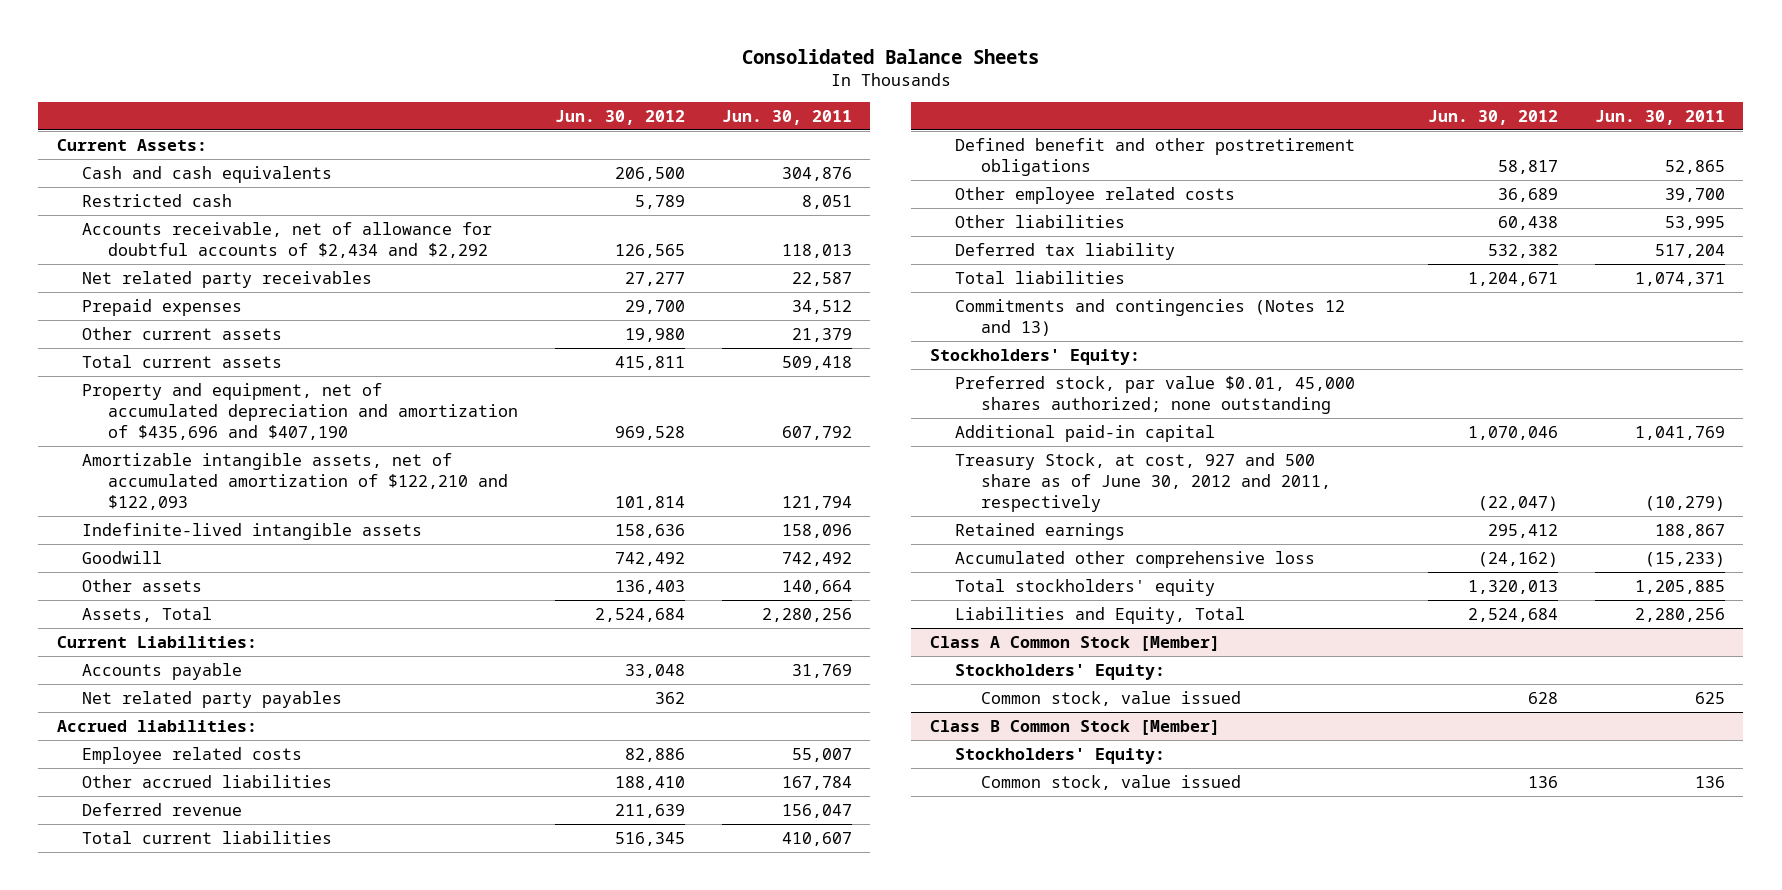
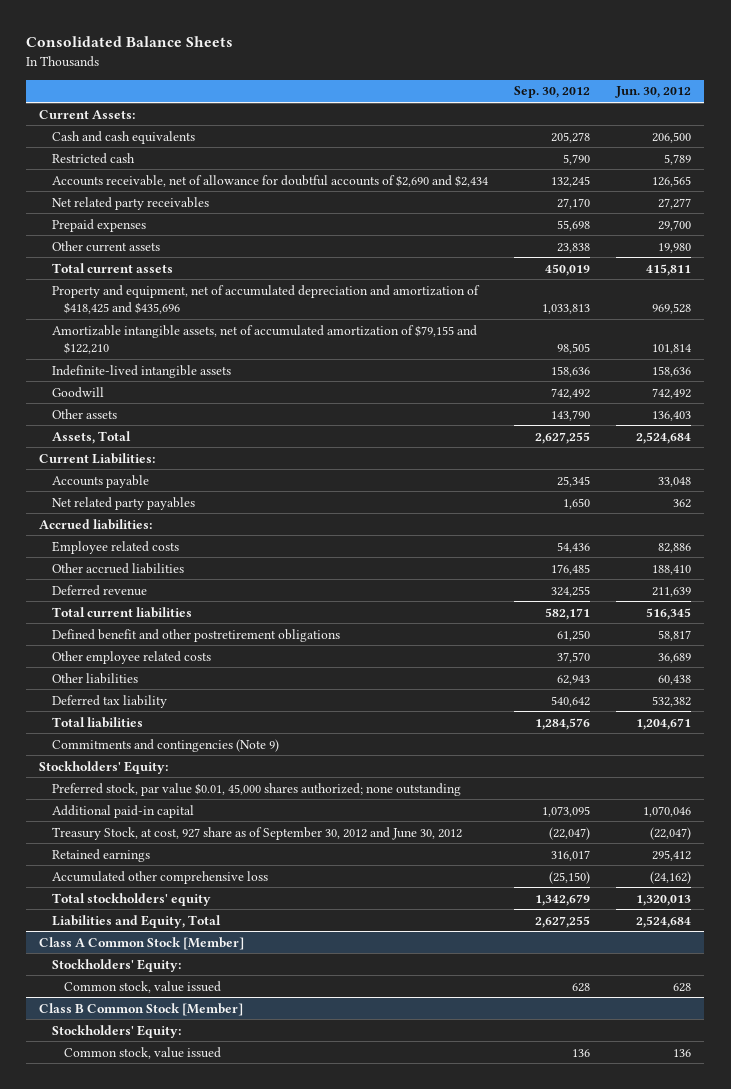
[721,109,852,125] Jun. 30, 2011 -> none
none -> [513,86,590,99] Sep. 30, 2012
[82,221,493,258] Accounts receivable, net of allowance for doubtful accounts of $2,434 and $2,292 -> [51,174,488,187] Accounts receivable, net of allowance for doubtful accounts of $2,690 and $2,434
[82,382,518,440] Property and equipment, net of accumulated depreciation and amortization of $435,696 and $407,190 -> [51,284,480,315] Property and equipment, net of accumulated depreciation and amortization of $418,425 and $435,696
[82,452,508,510] Amortizable intangible assets, net of accumulated amortization of $122,210 and $122,093 -> [51,324,477,355] Amortizable intangible assets, net of accumulated amortization of $79,155 and $122,210
[955,298,1346,336] Commitments and contingencies (Notes 12 and 13) -> [51,738,279,752] Commitments and contingencies (Note 9)
[955,452,1331,512] Treasury Stock, at cost, 927 and 500 share as of June 30, 2012 and 2011, respectively -> [51,826,462,840] Treasury Stock, at cost, 927 share as of September 30, 2012 and June 30, 2012

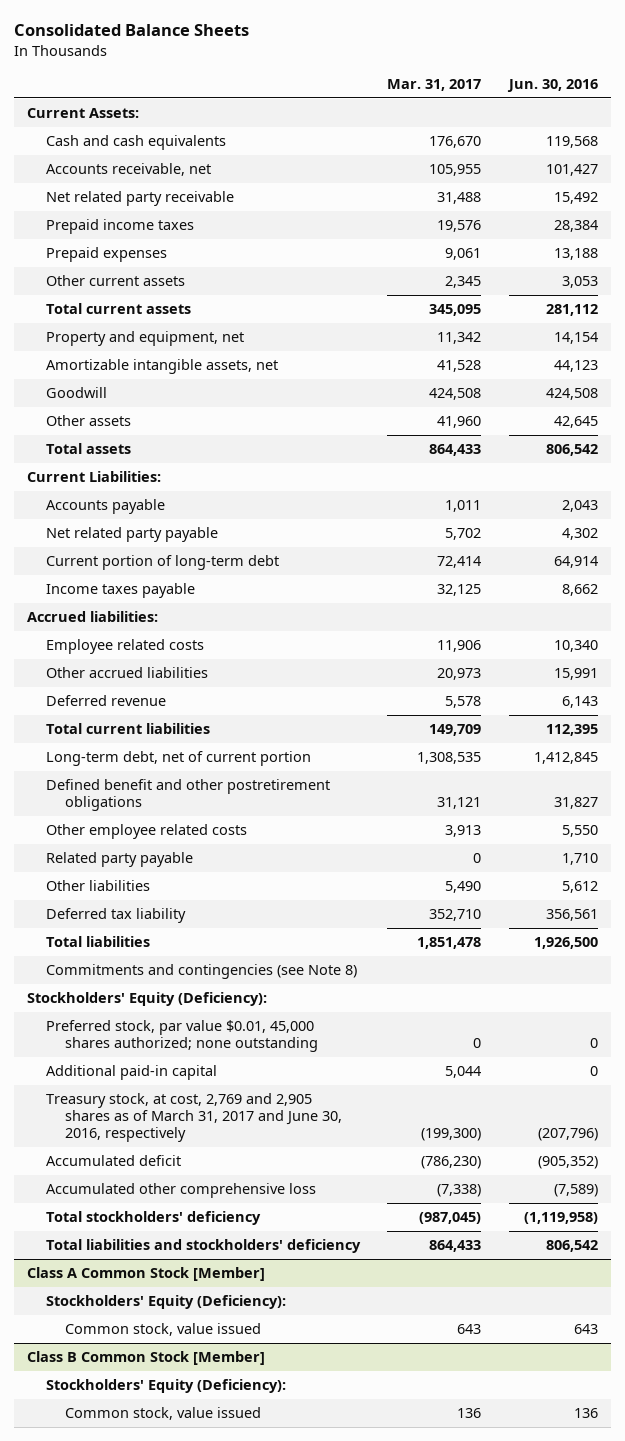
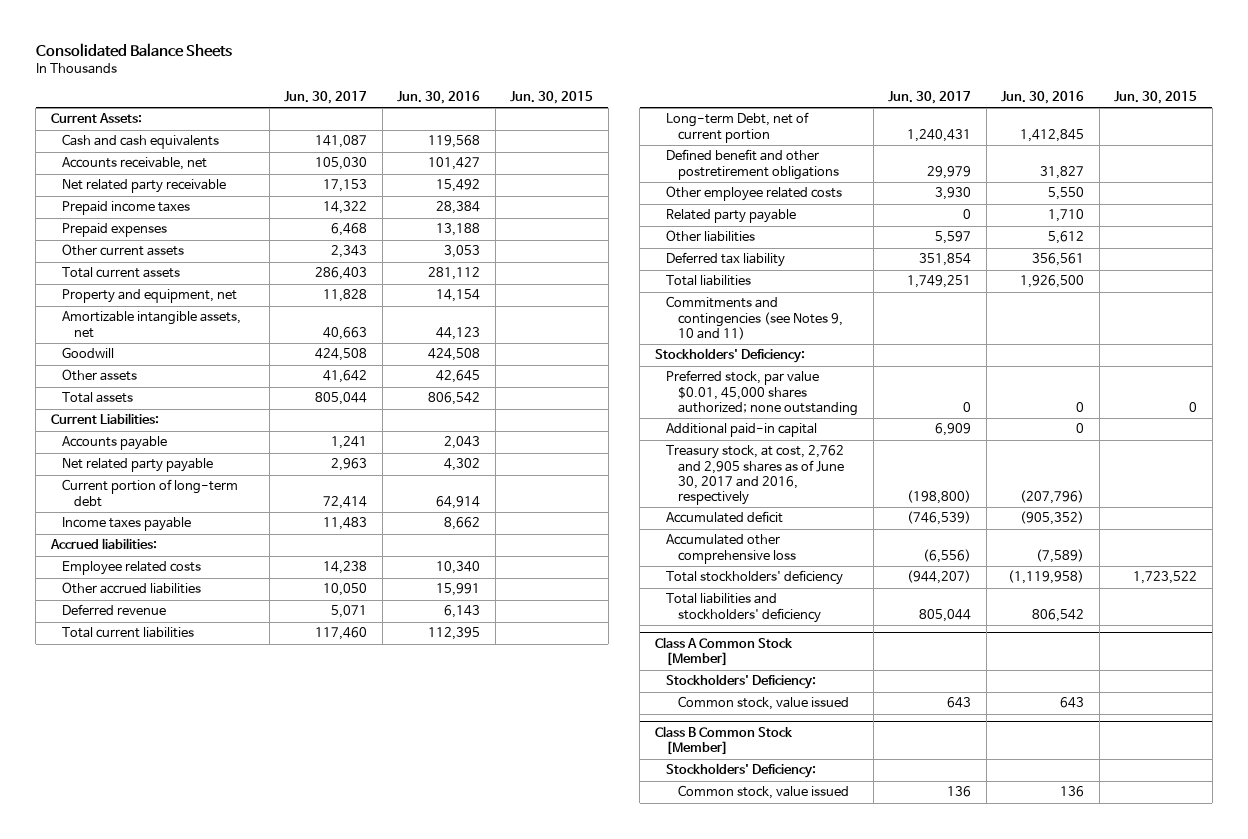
[387,79,482,92] Mar. 31, 2017 -> none
none -> [284,90,368,104] Jun. 30, 2017
none -> [510,90,594,104] Jun. 30, 2015
[46,751,312,767] Long-term debt, net of current portion -> [666,112,810,143] Long-term Debt, net of current portion
[46,964,358,980] Commitments and contingencies (see Note 8) -> [666,296,844,340] Commitments and contingencies (see Notes 9, 10 and 11)
[27,992,268,1007] Stockholders' Equity (Deficiency): -> [654,348,805,364] Stockholders' Deficiency:
[46,1093,342,1143] Treasury stock, at cost, 2,769 and 2,905 shares as of March 31, 2017 and June 30, 2016, respectively -> [666,445,845,506] Treasury stock, at cost, 2,762 and 2,905 shares as of June 30, 2017 and 2016, respectively
[46,1295,287,1310] Stockholders' Equity (Deficiency): -> [666,674,817,690] Stockholders' Deficiency:
[46,1379,287,1394] Stockholders' Equity (Deficiency): -> [666,763,817,779] Stockholders' Deficiency:

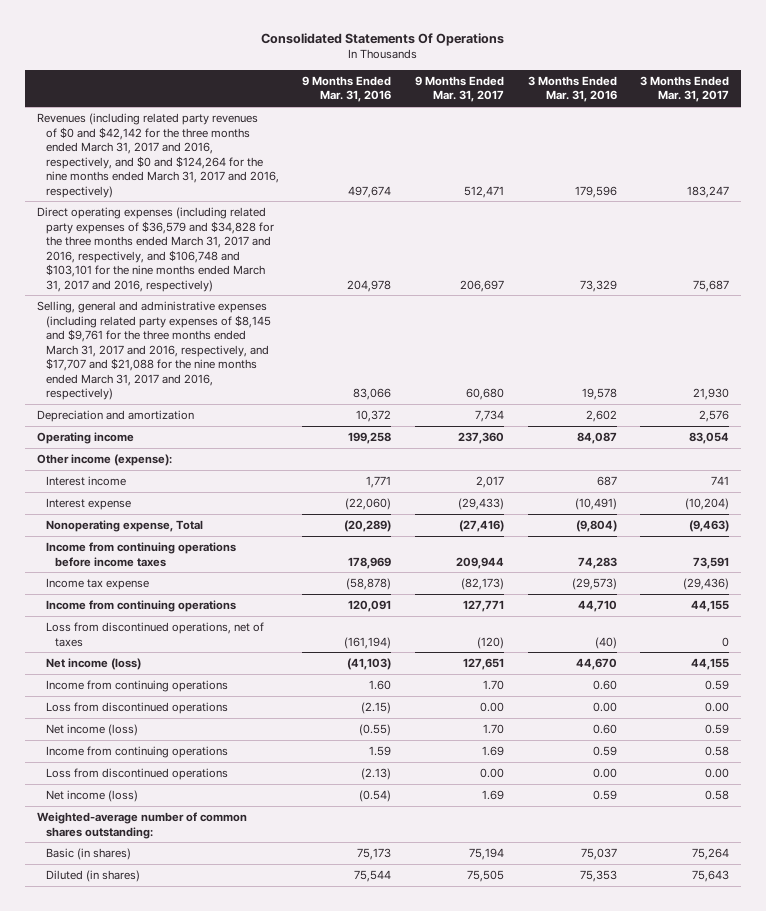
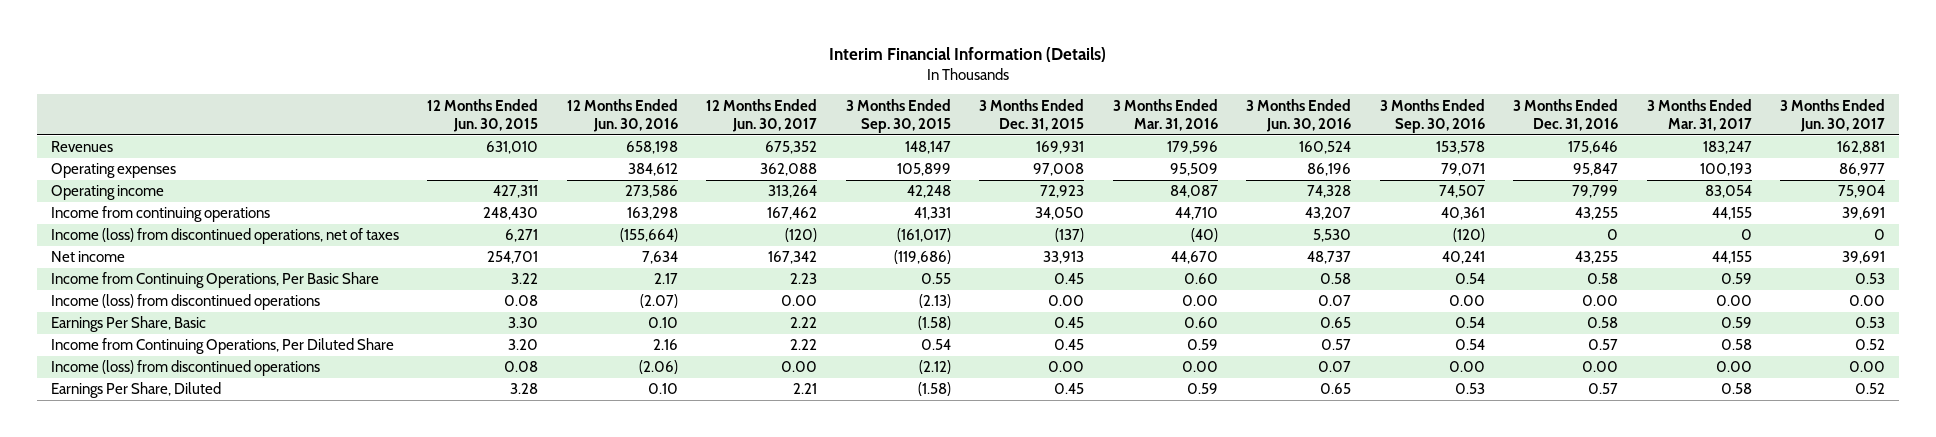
[261,32,505,46] Consolidated Statements Of Operations -> [828,46,1106,62] Interim Financial Information (Details)
[302,75,392,103] 9 Months Ended Mar. 31, 2016 -> none
[415,75,505,103] 9 Months Ended Mar. 31, 2017 -> none
none -> [427,98,539,132] 12 Months Ended Jun. 30, 2015
none -> [566,98,678,132] 12 Months Ended Jun. 30, 2016
none -> [706,98,818,132] 12 Months Ended Jun. 30, 2017
none -> [845,98,951,133] 3 Months Ended Sep. 30, 2015
none -> [979,98,1085,131] 3 Months Ended Dec. 31, 2015
none -> [1246,98,1352,132] 3 Months Ended Jun. 30, 2016
none -> [1379,98,1485,133] 3 Months Ended Sep. 30, 2016
none -> [1513,98,1619,131] 3 Months Ended Dec. 31, 2016
none -> [1780,98,1886,132] 3 Months Ended Jun. 30, 2017
[36,207,274,292] Direct operating expenses (including related party expenses of $36,579 and $34,828 for the three months ended March 31, 2017 and 2016, respectively, and $106,748 and $103,101 for the nine months ended March 31, 2017 and 2016, respectively) -> none
[36,301,271,401] Selling, general and administrative expenses (including related party expenses of $8,145 and $9,761 for the three months ended March 31, 2017 and 2016, respectively, and $17,707 and $21,088 for the nine months ended March 31, 2017 and 2016, respectively) -> none
[36,410,194,423] Depreciation and amortization -> none
[36,113,279,198] Revenues (including related party revenues of $0 and $42,142 for the three months ended March 31, 2017 and 2016, respectively, and $0 and $124,264 for the nine months ended March 31, 2017 and 2016, respectively) -> [50,141,113,153] Revenues
none -> [50,163,176,179] Operating expenses
[36,454,172,467] Other income (expense): -> none
[45,476,126,487] Interest income -> none
[45,498,131,511] Interest expense -> none
[45,520,203,533] Nonoperating expense, Total -> none
[45,542,236,567] Income from continuing operations before income taxes -> none
[45,578,149,591] Income tax expense -> none
[36,812,247,839] Weighted-average number of common shares outstanding: -> none
[45,848,131,861] Basic (in shares) -> none
[45,870,140,883] Diluted (in shares) -> none
[45,622,264,647] Loss from discontinued operations, net of taxes -> [50,228,399,245] Income (loss) from discontinued operations, net of taxes
[45,658,141,671] Net income (loss) -> [50,251,125,263] Net income
[45,680,228,693] Income from continuing operations -> [50,272,379,289] Income from Continuing Operations, Per Basic Share
[45,702,228,715] Loss from discontinued operations -> [50,294,320,311] Income (loss) from discontinued operations
[45,724,138,737] Net income (loss) -> [50,316,206,333] Earnings Per Share, Basic
[45,746,228,759] Income from continuing operations -> [50,338,394,355] Income from Continuing Operations, Per Diluted Share
[45,768,228,781] Loss from discontinued operations -> [50,360,320,377] Income (loss) from discontinued operations
[45,790,138,803] Net income (loss) -> [50,382,221,399] Earnings Per Share, Diluted

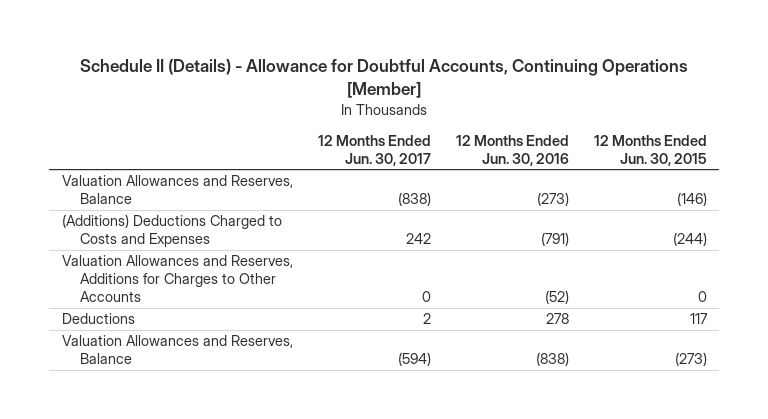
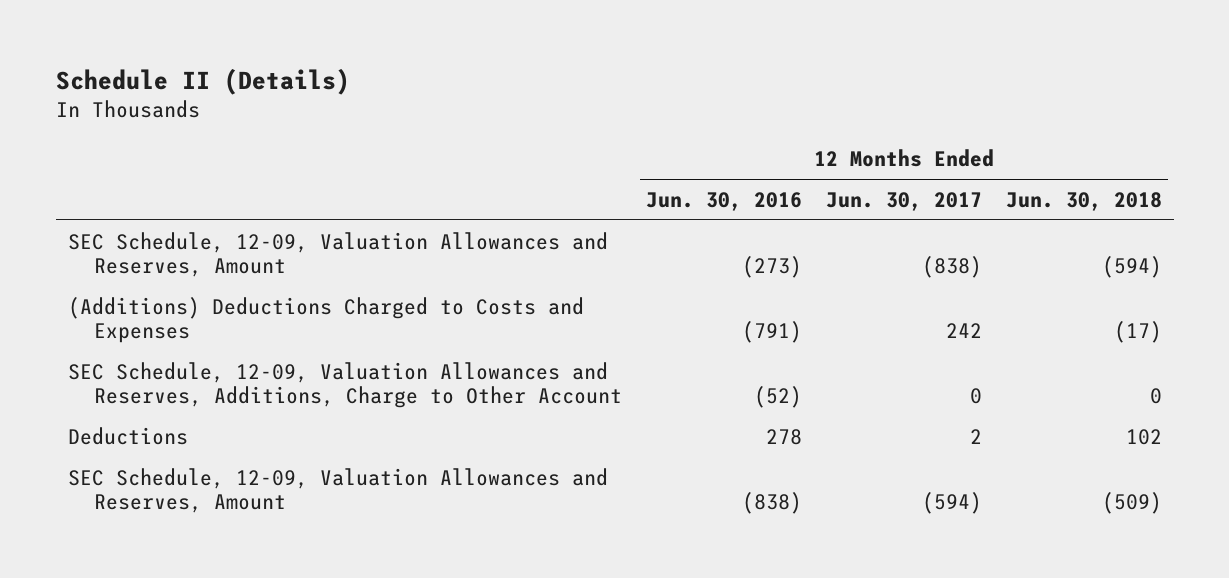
[80,59,689,98] Schedule II (Details) - Allowance for Doubtful Accounts, Continuing Operations [Member] -> [55,67,350,95] Schedule II (Details)
[593,134,707,166] 12 Months Ended Jun. 30, 2015 -> none
none -> [1005,191,1162,211] Jun. 30, 2018
[61,175,293,205] Valuation Allowances and Reserves, Balance -> [67,231,608,278] SEC Schedule, 12-09, Valuation Allowances and Reserves, Amount
[61,255,293,303] Valuation Allowances and Reserves, Additions for Charges to Other Accounts -> [67,361,622,409] SEC Schedule, 12-09, Valuation Allowances and Reserves, Additions, Charge to Other Account
[61,335,293,365] Valuation Allowances and Reserves, Balance -> [67,467,608,514] SEC Schedule, 12-09, Valuation Allowances and Reserves, Amount

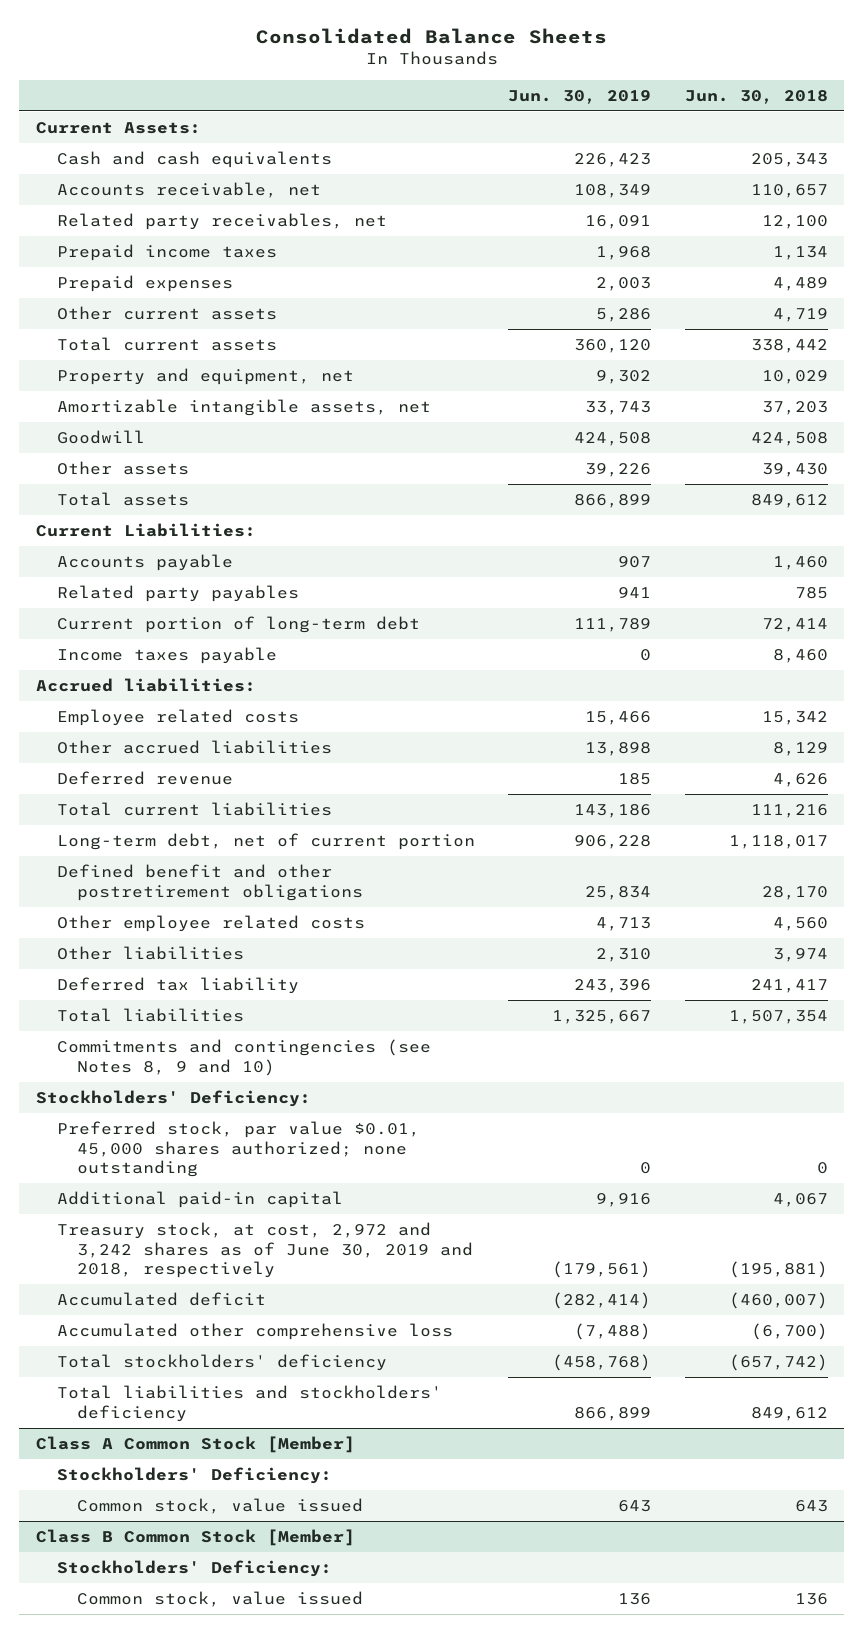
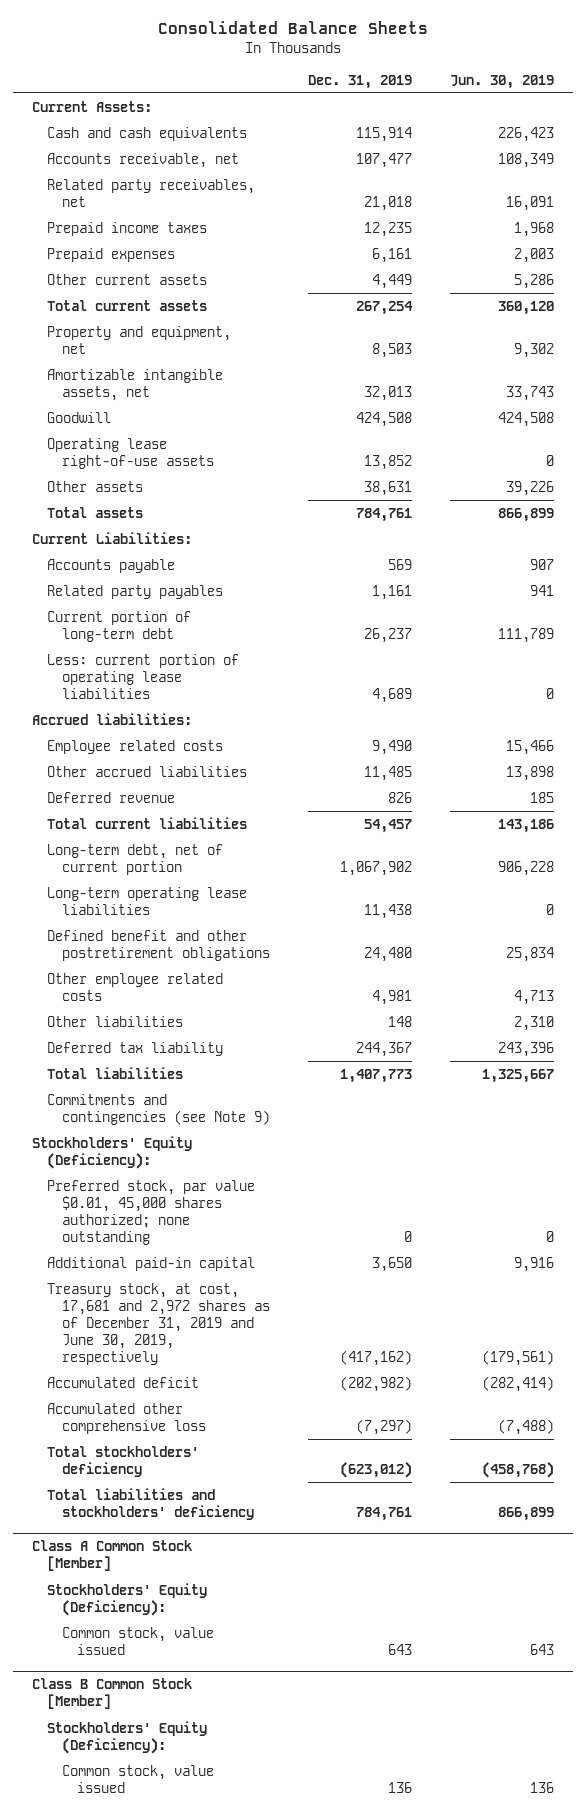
[684,89,828,104] Jun. 30, 2018 -> none
none -> [307,74,412,89] Dec. 31, 2019
none -> [46,437,215,469] Operating lease right-of-use assets
[56,646,277,664] Income taxes payable -> none
none -> [46,653,239,700] Less: current portion of operating lease liabilities
none -> [46,886,247,915] Long-term operating lease liabilities
[56,1038,431,1076] Commitments and contingencies (see Notes 8, 9 and 10) -> [46,1093,271,1125] Commitments and contingencies (see Note 9)
[36,1089,312,1107] Stockholders' Deficiency: -> [31,1135,192,1169] Stockholders' Equity (Deficiency):
[56,1221,474,1279] Treasury stock, at cost, 2,972 and 3,242 shares as of June 30, 2019 and 2018, respectively -> [46,1282,271,1366] Treasury stock, at cost, 17,681 and 2,972 shares as of December 31, 2019 and June 30, 2019, respectively
[56,1466,332,1484] Stockholders' Deficiency: -> [46,1582,207,1616] Stockholders' Equity (Deficiency):
[56,1559,332,1577] Stockholders' Deficiency: -> [46,1720,207,1754] Stockholders' Equity (Deficiency):

